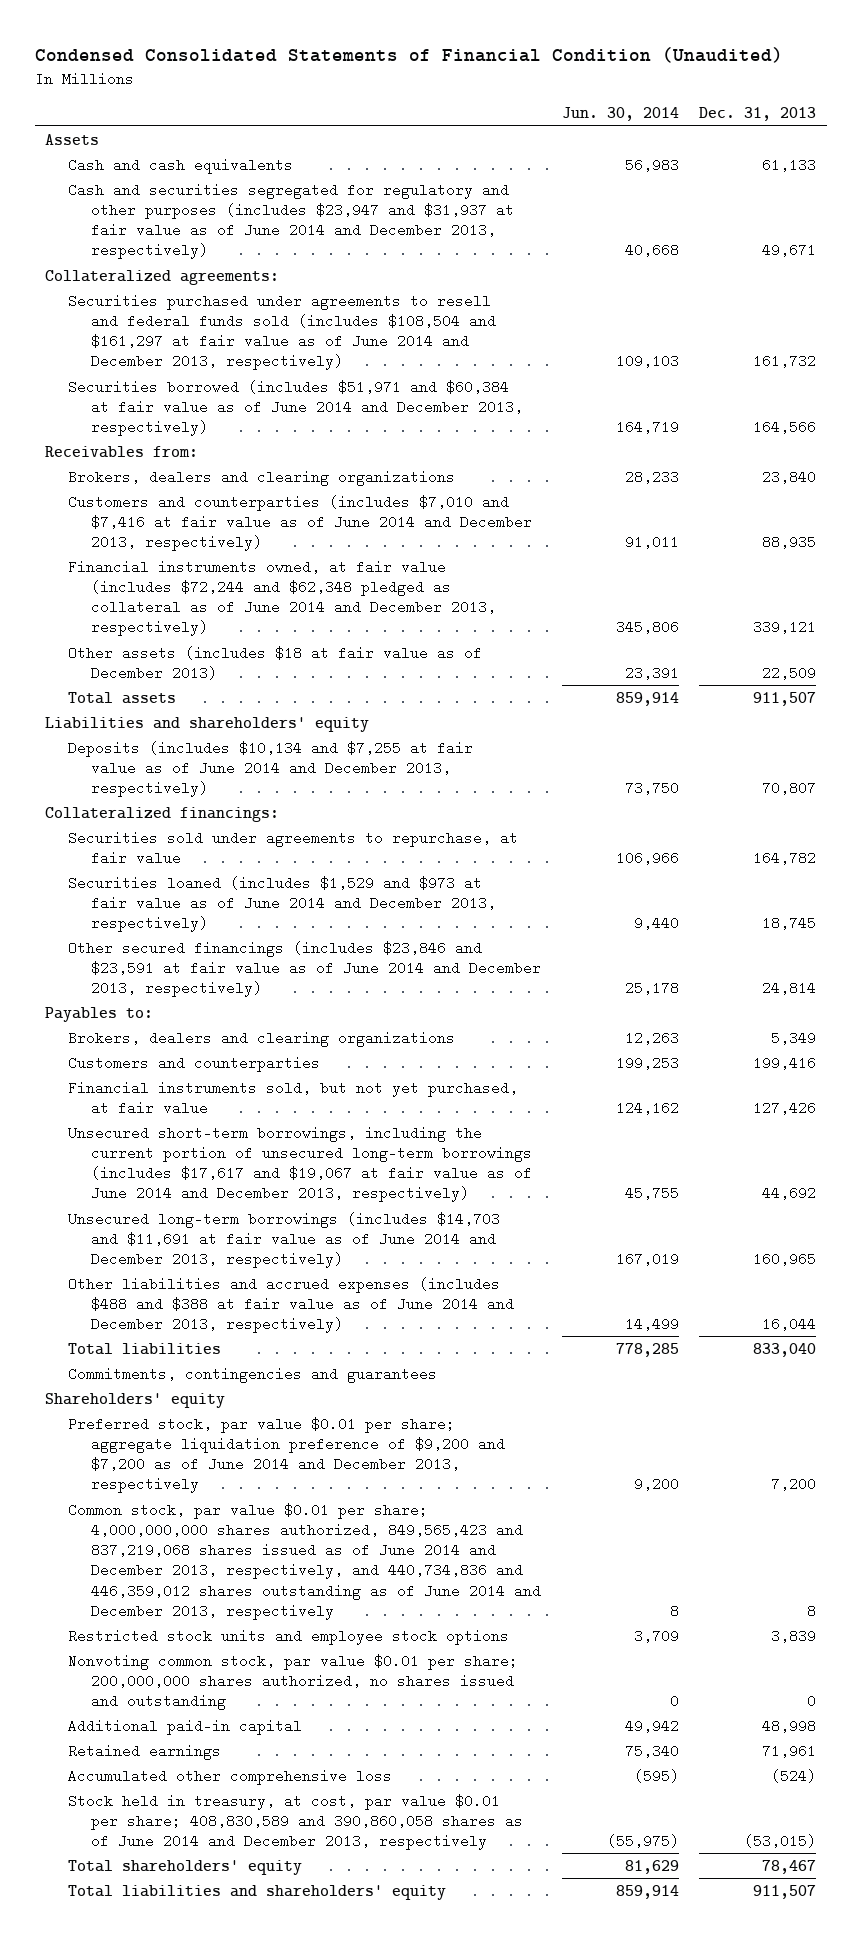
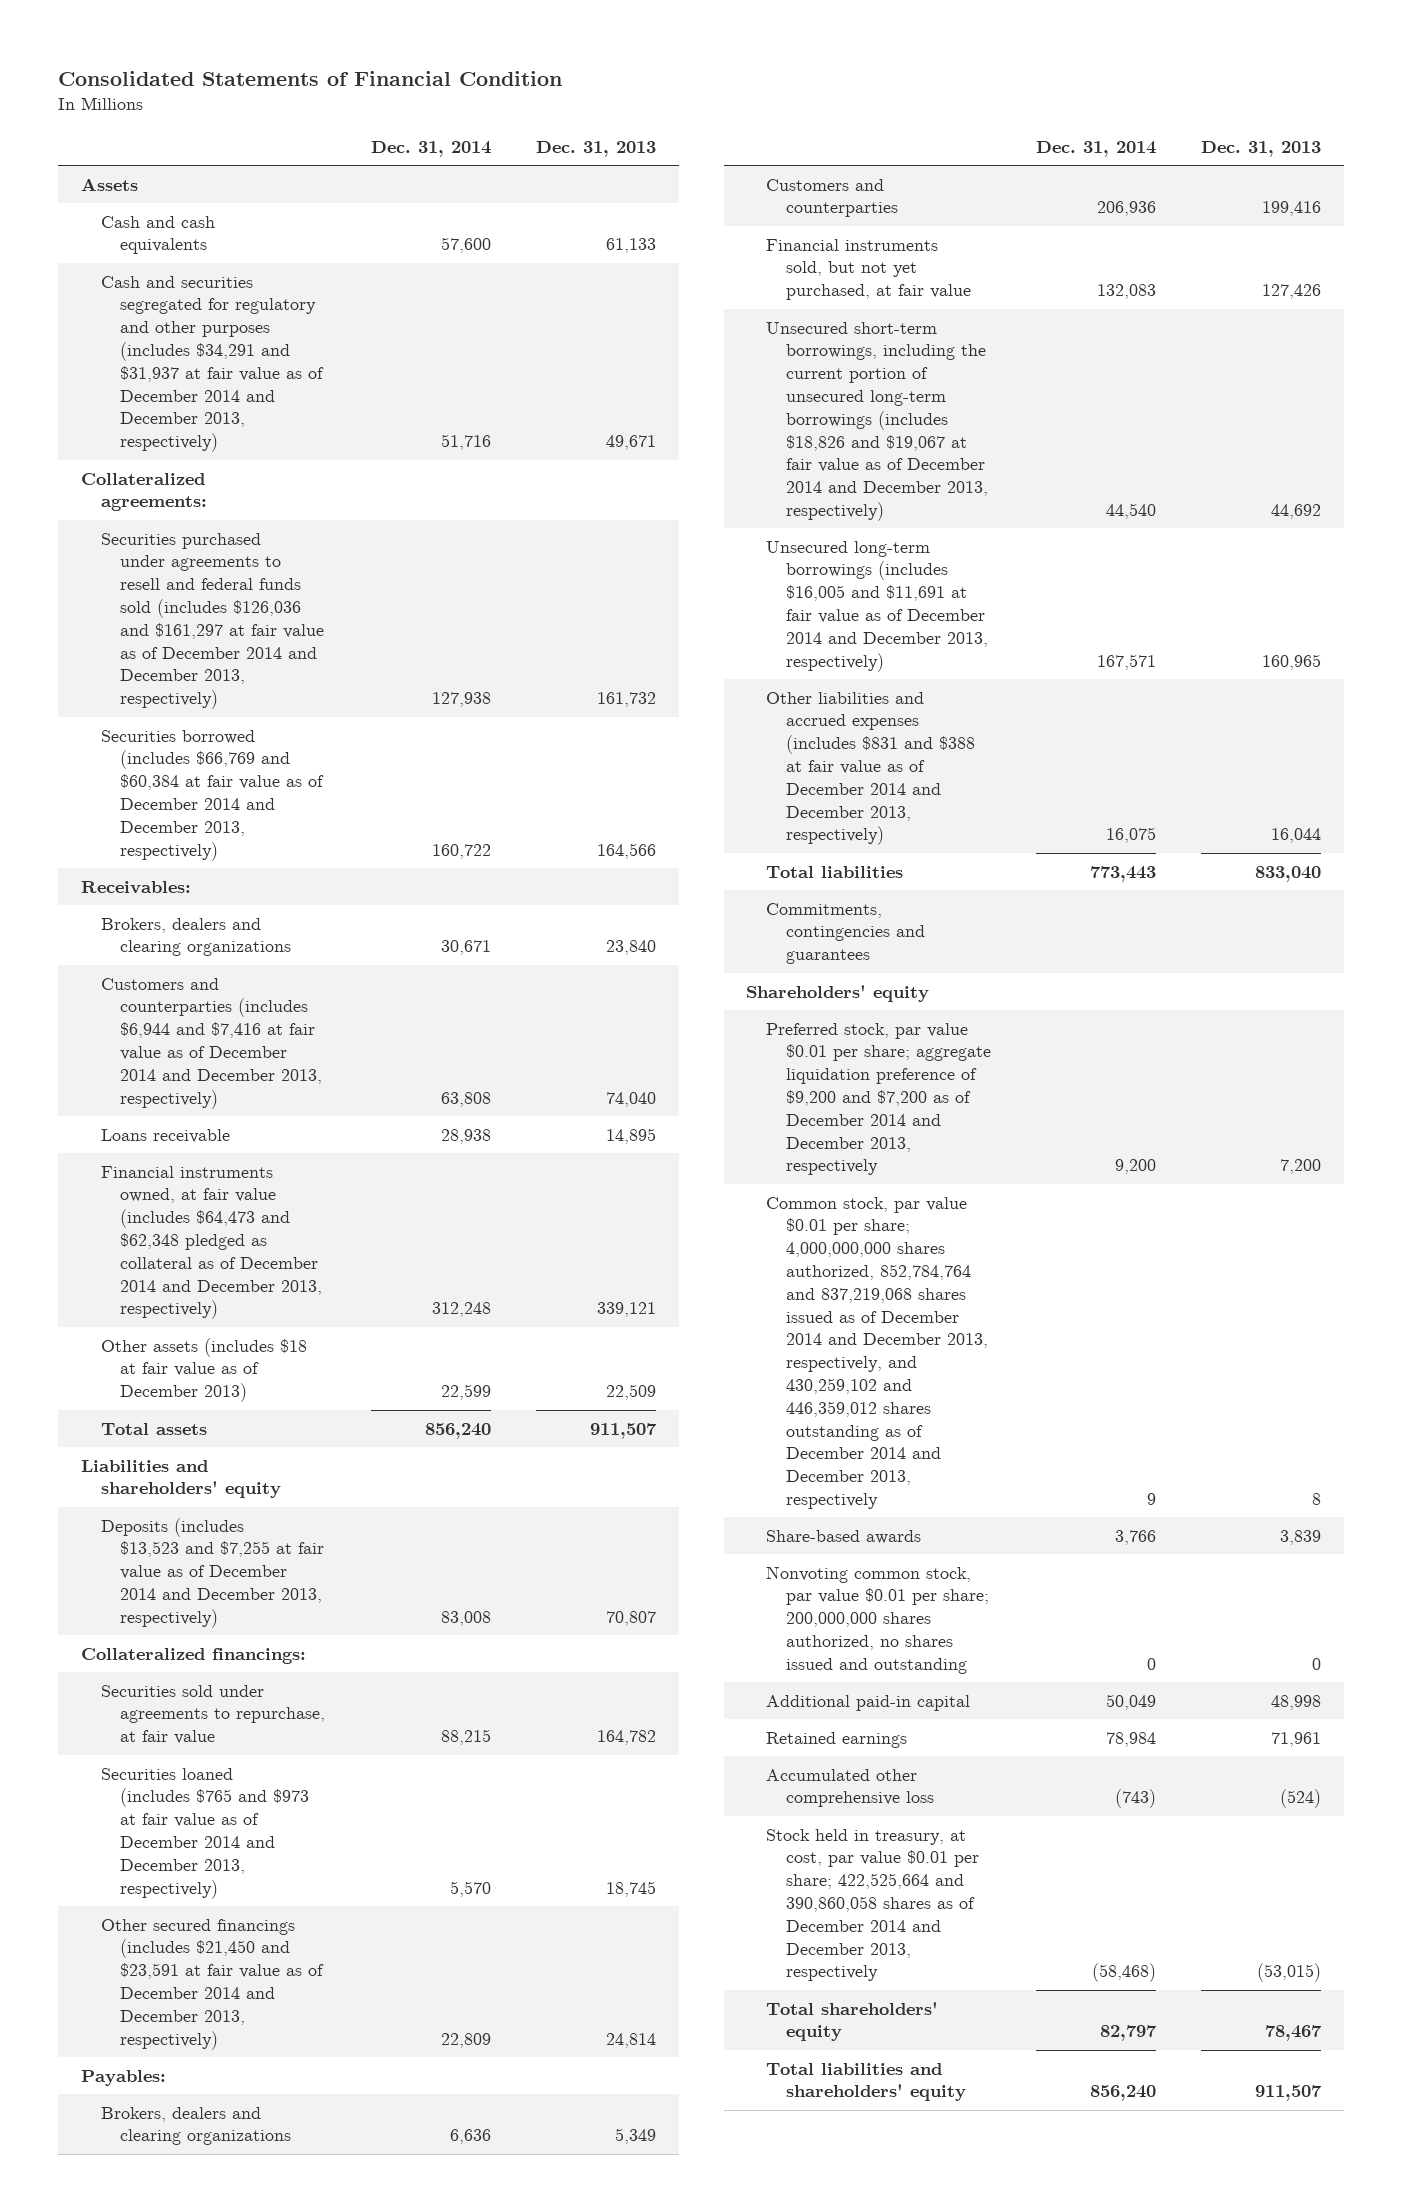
[34,46,783,63] Condensed Consolidated Statements of Financial Condition (Unaudited) -> [58,71,563,87] Consolidated Statements of Financial Condition
[561,107,679,122] Jun. 30, 2014 -> none
none -> [370,140,491,157] Dec. 31, 2014
[68,182,515,260] Cash and securities segregated for regulatory and other purposes (includes $23,947 and $31,937 at fair value as of June 2014 and December 2013, respectively) -> [100,275,325,453] Cash and securities segregated for regulatory and other purposes (includes $34,291 and $31,937 at fair value as of December 2014 and December 2013, respectively)
[68,293,497,371] Securities purchased under agreements to resell and federal funds sold (includes $108,504 and $161,297 at fair value as of June 2014 and December 2013, respectively) -> [100,532,325,710] Securities purchased under agreements to resell and federal funds sold (includes $126,036 and $161,297 at fair value as of December 2014 and December 2013, respectively)
[68,379,524,437] Securities borrowed (includes $51,971 and $60,384 at fair value as of June 2014 and December 2013, respectively) -> [100,729,325,861] Securities borrowed (includes $66,769 and $60,384 at fair value as of December 2014 and December 2013, respectively)
[44,445,198,458] Receivables from: -> [81,880,192,894] Receivables:
[68,494,533,552] Customers and counterparties (includes $7,010 and $7,416 at fair value as of June 2014 and December 2013, respectively) -> [100,977,323,1109] Customers and counterparties (includes $6,944 and $7,416 at fair value as of December 2014 and December 2013, respectively)
[762,535,817,550] 88,935 -> [606,1091,657,1107] 74,040
none -> [100,1128,230,1143] Loans receivable
[68,559,497,637] Financial instruments owned, at fair value (includes $72,244 and $62,348 pledged as collateral as of June 2014 and December 2013, respectively) -> [100,1165,323,1320] Financial instruments owned, at fair value (includes $64,473 and $62,348 pledged as collateral as of December 2014 and December 2013, respectively)
[68,740,474,798] Deposits (includes $10,134 and $7,255 at fair value as of June 2014 and December 2013, respectively) -> [100,1517,325,1628] Deposits (includes $13,523 and $7,255 at fair value as of December 2014 and December 2013, respectively)
[68,875,497,933] Securities loaned (includes $1,529 and $973 at fair value as of June 2014 and December 2013, respectively) -> [100,1767,310,1899] Securities loaned (includes $765 and $973 at fair value as of December 2014 and December 2013, respectively)
[68,940,542,998] Other secured financings (includes $23,846 and $23,591 at fair value as of June 2014 and December 2013, respectively) -> [100,1918,325,2050] Other secured financings (includes $21,450 and $23,591 at fair value as of December 2014 and December 2013, respectively)
[44,1006,153,1022] Payables to: -> [81,2069,167,2086] Payables:
[68,1125,533,1203] Unsecured short-term borrowings, including the current portion of unsecured long-term borrowings (includes $17,617 and $19,067 at fair value as of June 2014 and December 2013, respectively) -> [765,321,988,522] Unsecured short-term borrowings, including the current portion of unsecured long-term borrowings (includes $18,826 and $19,067 at fair value as of December 2014 and December 2013, respectively)
[68,1211,501,1269] Unsecured long-term borrowings (includes $14,703 and $11,691 at fair value as of June 2014 and December 2013, respectively) -> [765,540,988,672] Unsecured long-term borrowings (includes $16,005 and $11,691 at fair value as of December 2014 and December 2013, respectively)
[68,1276,515,1334] Other liabilities and accrued expenses (includes $488 and $388 at fair value as of June 2014 and December 2013, respectively) -> [765,691,975,846] Other liabilities and accrued expenses (includes $831 and $388 at fair value as of December 2014 and December 2013, respectively)
[68,1416,506,1494] Preferred stock, par value $0.01 per share; aggregate liquidation preference of $9,200 and $7,200 as of June 2014 and December 2013, respectively -> [765,1022,991,1176] Preferred stock, par value $0.01 per share; aggregate liquidation preference of $9,200 and $7,200 as of December 2014 and December 2013, respectively
[68,1502,542,1620] Common stock, par value $0.01 per share; 4,000,000,000 shares authorized, 849,565,423 and 837,219,068 shares issued as of June 2014 and December 2013, respectively, and 440,734,836 and 446,359,012 shares outstanding as of June 2014 and December 2013, respectively -> [765,1196,988,1510] Common stock, par value $0.01 per share; 4,000,000,000 shares authorized, 852,784,764 and 837,219,068 shares issued as of December 2014 and December 2013, respectively, and 430,259,102 and 446,359,012 shares outstanding as of December 2014 and December 2013, respectively
[68,1628,510,1645] Restricted stock units and employee stock options -> [765,1529,921,1544] Share-based awards
[68,1793,524,1851] Stock held in treasury, at cost, par value $0.01 per share; 408,830,589 and 390,860,058 shares as of June 2014 and December 2013, respectively -> [765,1828,979,1982] Stock held in treasury, at cost, par value $0.01 per share; 422,525,664 and 390,860,058 shares as of December 2014 and December 2013, respectively

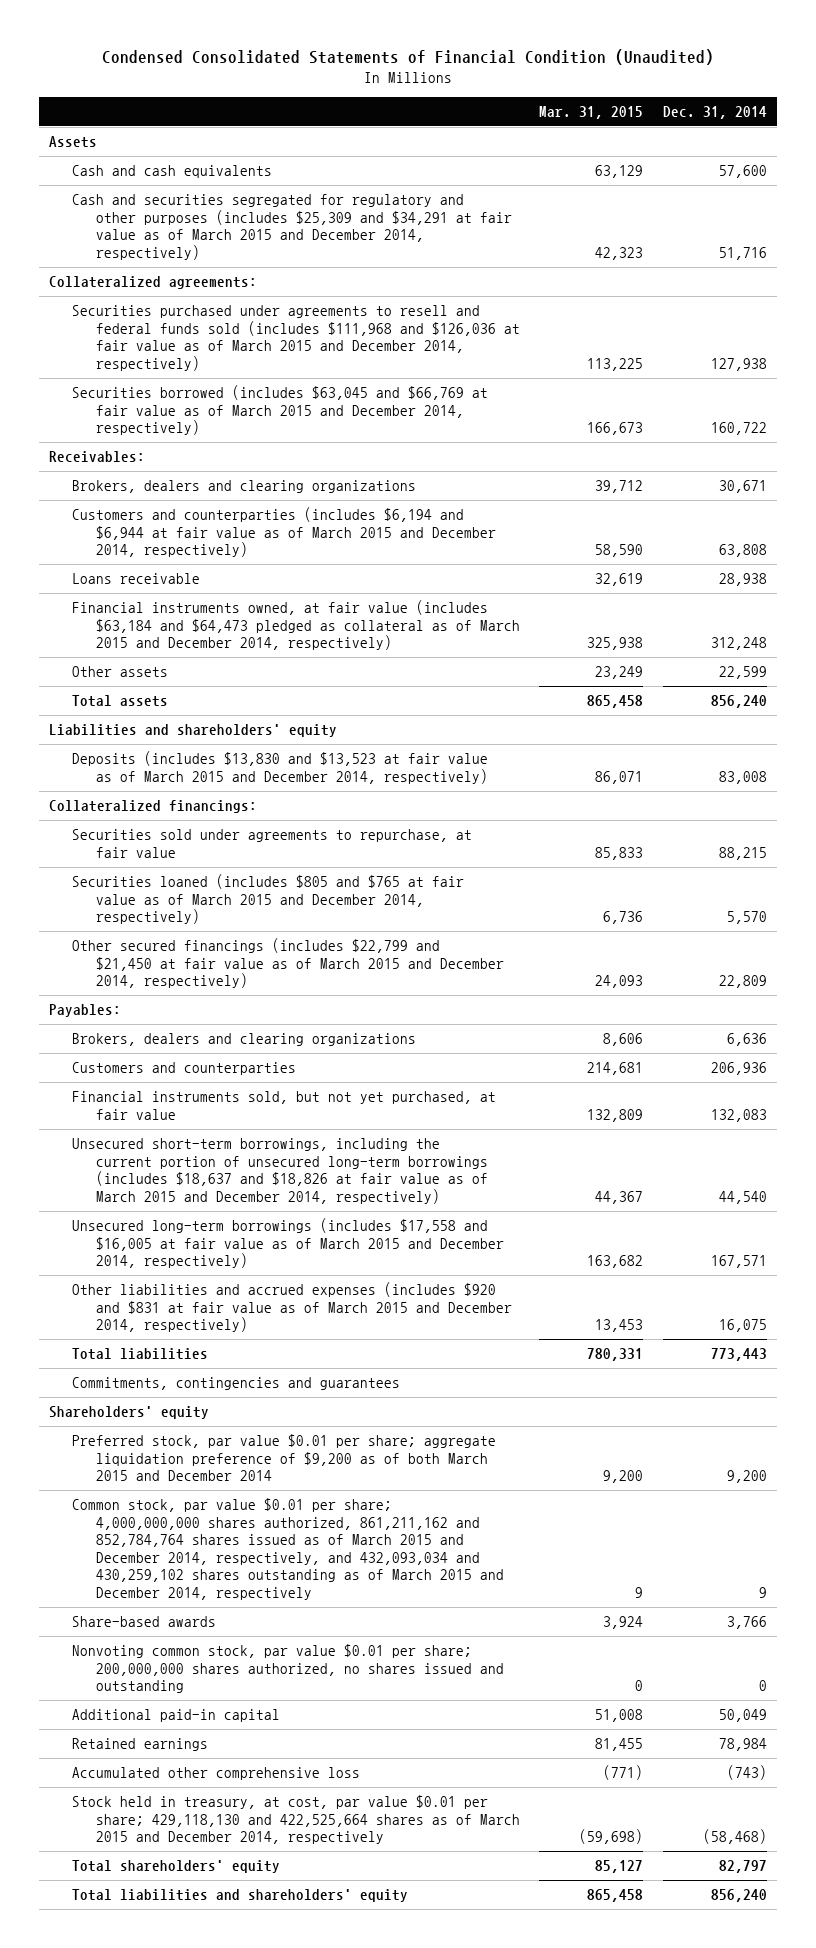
[58,71,563,87] Consolidated Statements of Financial Condition -> [101,49,714,66] Condensed Consolidated Statements of Financial Condition (Unaudited)
[536,140,657,157] Dec. 31, 2013 -> none
none -> [539,106,644,120] Mar. 31, 2015
[100,275,325,453] Cash and securities segregated for regulatory and other purposes (includes $34,291 and $31,937 at fair value as of December 2014 and December 2013, respectively) -> [72,194,512,260] Cash and securities segregated for regulatory and other purposes (includes $25,309 and $34,291 at fair value as of March 2015 and December 2014, respectively)
[100,532,325,710] Securities purchased under agreements to resell and federal funds sold (includes $126,036 and $161,297 at fair value as of December 2014 and December 2013, respectively) -> [72,305,520,371] Securities purchased under agreements to resell and federal funds sold (includes $111,968 and $126,036 at fair value as of March 2015 and December 2014, respectively)
[100,729,325,861] Securities borrowed (includes $66,769 and $60,384 at fair value as of December 2014 and December 2013, respectively) -> [72,385,489,436] Securities borrowed (includes $63,045 and $66,769 at fair value as of March 2015 and December 2014, respectively)
[100,977,323,1109] Customers and counterparties (includes $6,944 and $7,416 at fair value as of December 2014 and December 2013, respectively) -> [72,507,496,558] Customers and counterparties (includes $6,194 and $6,944 at fair value as of March 2015 and December 2014, respectively)
[100,1165,323,1320] Financial instruments owned, at fair value (includes $64,473 and $62,348 pledged as collateral as of December 2014 and December 2013, respectively) -> [72,600,520,651] Financial instruments owned, at fair value (includes $63,184 and $64,473 pledged as collateral as of March 2015 and December 2014, respectively)
[100,1337,307,1403] Other assets (includes $18 at fair value as of December 2013) -> [72,666,169,678] Other assets
[100,1517,325,1628] Deposits (includes $13,523 and $7,255 at fair value as of December 2014 and December 2013, respectively) -> [72,751,489,784] Deposits (includes $13,830 and $13,523 at fair value as of March 2015 and December 2014, respectively)
[100,1767,310,1899] Securities loaned (includes $765 and $973 at fair value as of December 2014 and December 2013, respectively) -> [72,874,465,925] Securities loaned (includes $805 and $765 at fair value as of March 2015 and December 2014, respectively)
[100,1918,325,2050] Other secured financings (includes $21,450 and $23,591 at fair value as of December 2014 and December 2013, respectively) -> [72,938,504,989] Other secured financings (includes $22,799 and $21,450 at fair value as of March 2015 and December 2014, respectively)
[765,321,988,522] Unsecured short-term borrowings, including the current portion of unsecured long-term borrowings (includes $18,826 and $19,067 at fair value as of December 2014 and December 2013, respectively) -> [72,1138,488,1204] Unsecured short-term borrowings, including the current portion of unsecured long-term borrowings (includes $18,637 and $18,826 at fair value as of March 2015 and December 2014, respectively)
[765,540,988,672] Unsecured long-term borrowings (includes $16,005 and $11,691 at fair value as of December 2014 and December 2013, respectively) -> [72,1218,504,1269] Unsecured long-term borrowings (includes $17,558 and $16,005 at fair value as of March 2015 and December 2014, respectively)
[765,691,975,846] Other liabilities and accrued expenses (includes $831 and $388 at fair value as of December 2014 and December 2013, respectively) -> [72,1282,512,1333] Other liabilities and accrued expenses (includes $920 and $831 at fair value as of March 2015 and December 2014, respectively)
[765,1022,991,1176] Preferred stock, par value $0.01 per share; aggregate liquidation preference of $9,200 and $7,200 as of December 2014 and December 2013, respectively -> [72,1434,497,1482] Preferred stock, par value $0.01 per share; aggregate liquidation preference of $9,200 as of both March 2015 and December 2014
[765,1196,988,1510] Common stock, par value $0.01 per share; 4,000,000,000 shares authorized, 852,784,764 and 837,219,068 shares issued as of December 2014 and December 2013, respectively, and 430,259,102 and 446,359,012 shares outstanding as of December 2014 and December 2013, respectively -> [72,1498,504,1600] Common stock, par value $0.01 per share; 4,000,000,000 shares authorized, 861,211,162 and 852,784,764 shares issued as of March 2015 and December 2014, respectively, and 432,093,034 and 430,259,102 shares outstanding as of March 2015 and December 2014, respectively
[765,1828,979,1982] Stock held in treasury, at cost, par value $0.01 per share; 422,525,664 and 390,860,058 shares as of December 2014 and December 2013, respectively -> [72,1795,520,1845] Stock held in treasury, at cost, par value $0.01 per share; 429,118,130 and 422,525,664 shares as of March 2015 and December 2014, respectively

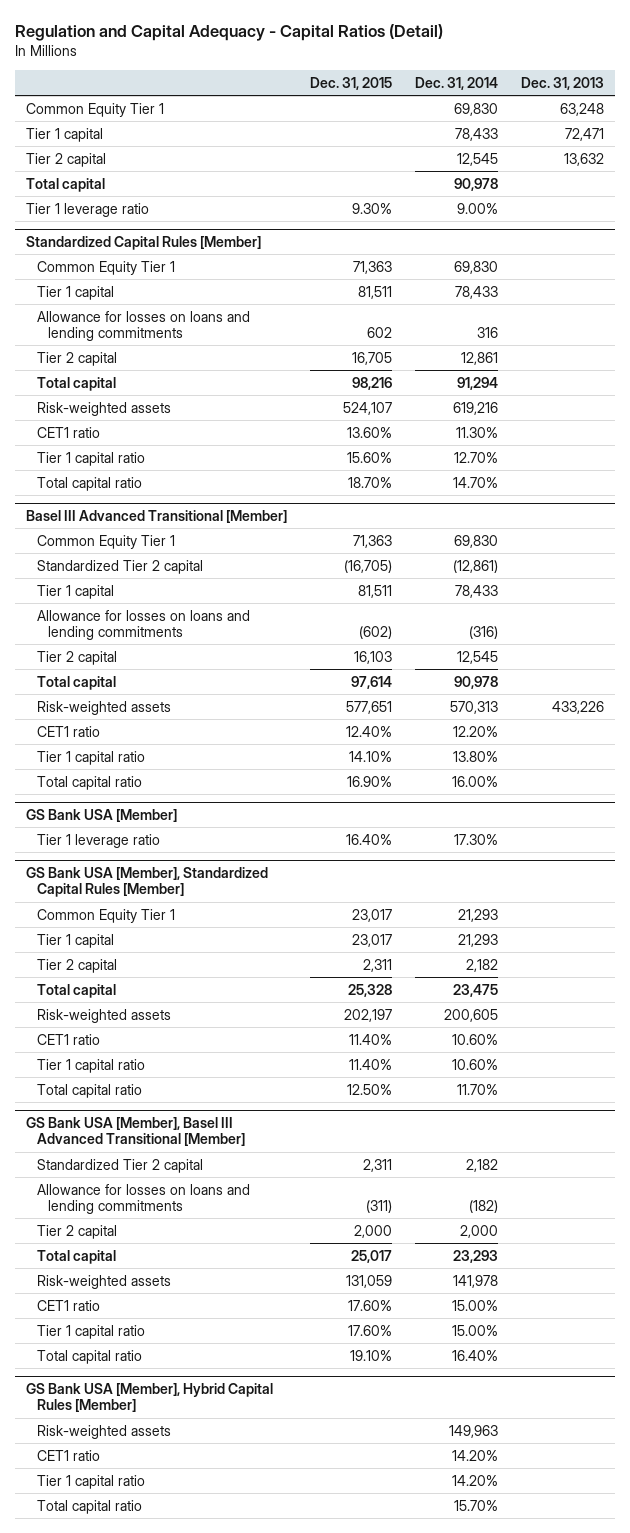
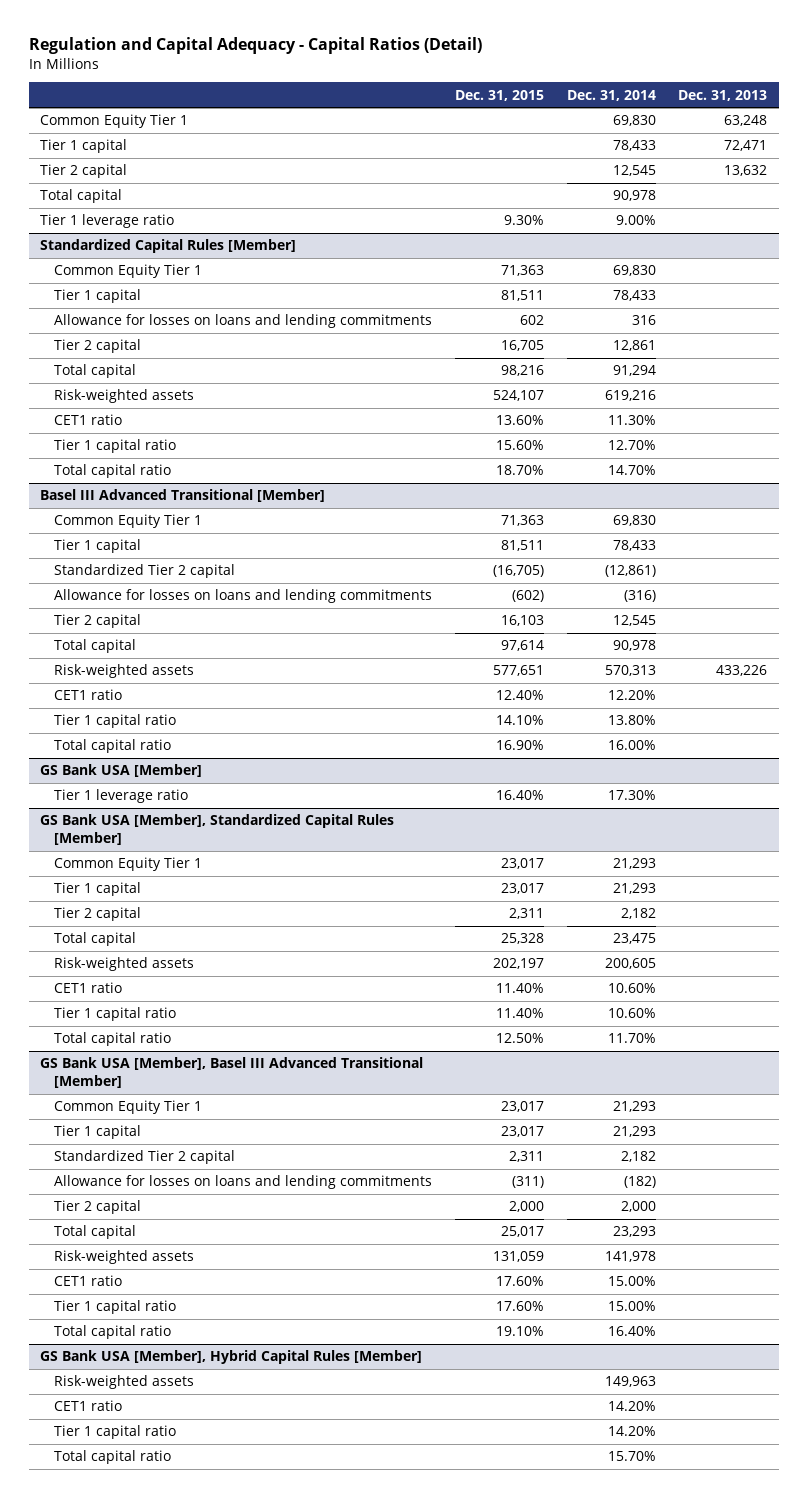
[37,559,204,574] Standardized Tier 2 capital -> [54,564,236,579] Standardized Tier 2 capital
none -> [54,1100,203,1115] Common Equity Tier 1
none -> [54,1125,142,1140] Tier 1 capital

